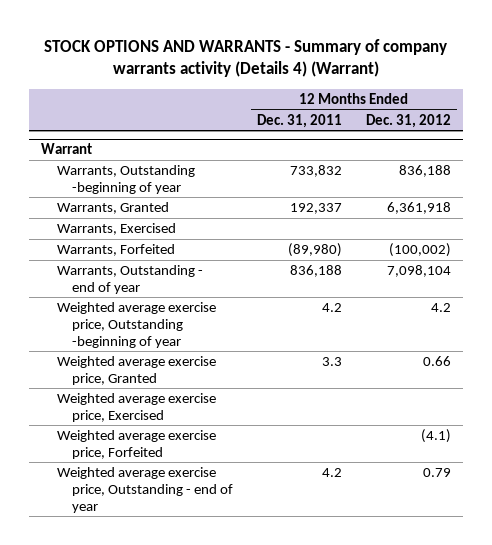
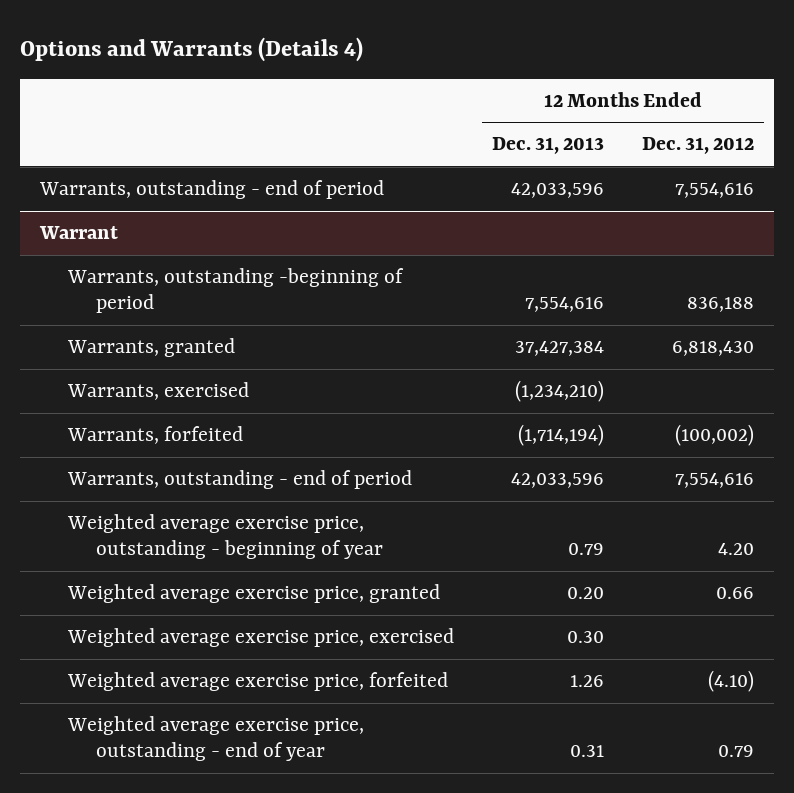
[43,38,447,78] STOCK OPTIONS AND WARRANTS - Summary of company warrants activity (Details 4) (Warrant) -> [20,36,364,62] Options and Warrants (Details 4)
[257,113,343,128] Dec. 31, 2011 -> none
none -> [492,137,605,155] Dec. 31, 2013
none -> [38,180,384,200] Warrants, outstanding - end of period
[56,165,195,194] Warrants, Outstanding -beginning of year -> [66,268,404,314] Warrants, outstanding -beginning of period
[56,202,169,215] Warrants, Granted -> [66,338,235,358] Warrants, granted
[386,202,451,215] 6,361,918 -> [672,341,755,357] 6,818,430
[56,223,176,236] Warrants, Exercised -> [66,382,249,401] Warrants, exercised
[56,244,175,257] Warrants, Forfeited -> [66,426,243,445] Warrants, forfeited
[56,265,203,294] Warrants, Outstanding - end of year -> [66,470,412,490] Warrants, outstanding - end of period
[386,265,451,278] 7,098,104 -> [675,473,755,489] 7,554,616
[56,302,216,348] Weighted average exercise price, Outstanding -beginning of year -> [66,514,383,560] Weighted average exercise price, outstanding - beginning of year
[430,303,451,313] 4.2 -> [718,543,755,556] 4.20
[56,356,216,385] Weighted average exercise price, Granted -> [66,584,440,604] Weighted average exercise price, granted
[56,393,216,422] Weighted average exercise price, Exercised -> [66,628,454,648] Weighted average exercise price, exercised
[56,430,216,459] Weighted average exercise price, Forfeited -> [66,672,448,692] Weighted average exercise price, forfeited
[420,429,451,444] (4.1) -> [708,670,755,693] (4.10)
[56,467,234,513] Weighted average exercise price, Outstanding - end of year -> [66,716,364,762] Weighted average exercise price, outstanding - end of year

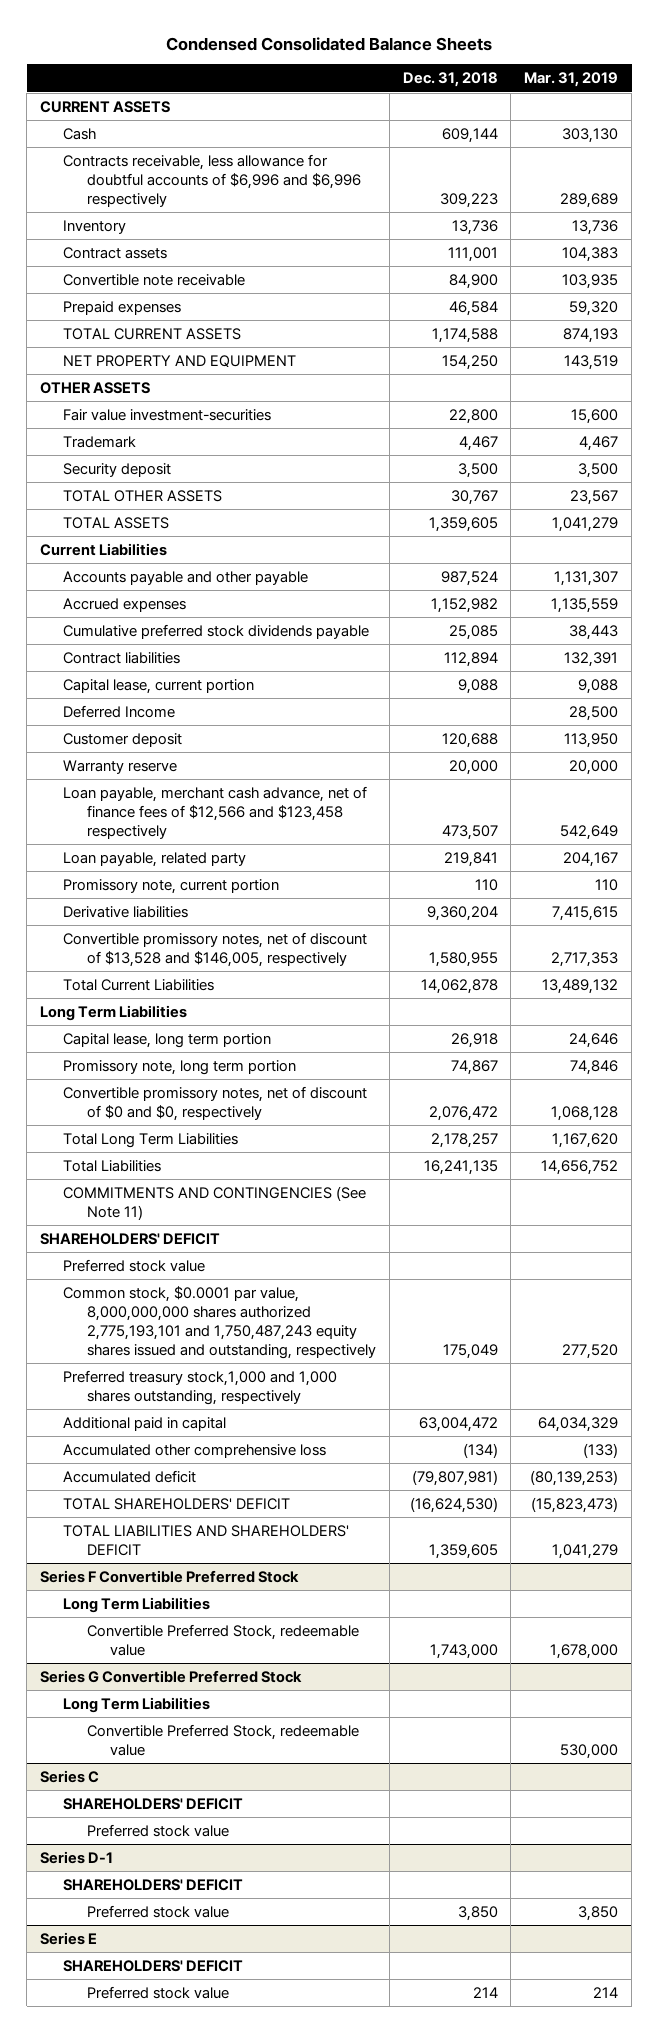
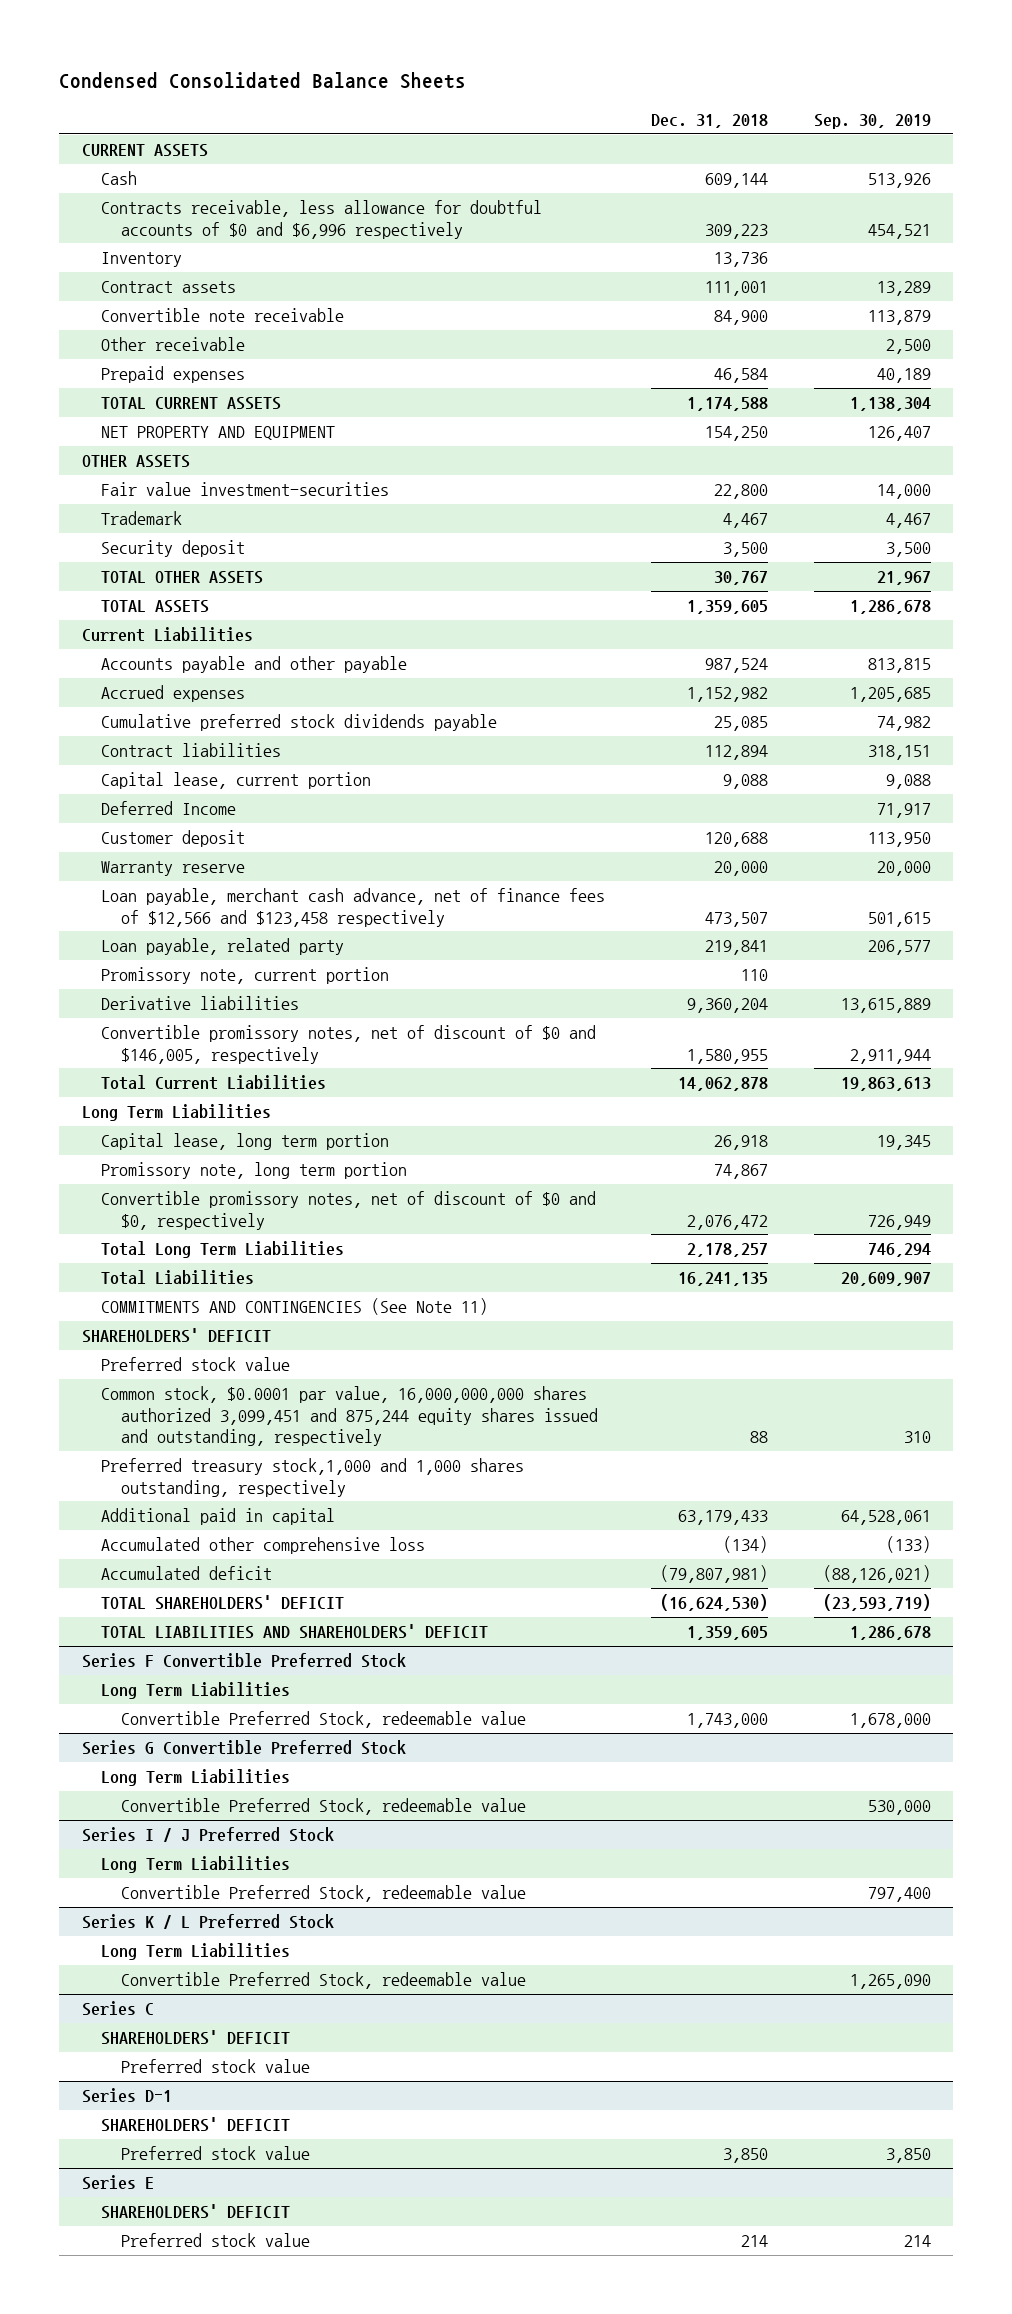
[524,72,619,88] Mar. 31, 2019 -> none
none -> [813,114,931,130] Sep. 30, 2019
[63,153,361,207] Contracts receivable, less allowance for doubtful accounts of $6,996 and $6,996 respectively -> [101,200,543,239] Contracts receivable, less allowance for doubtful accounts of $0 and $6,996 respectively
none -> [101,337,246,352] Other receivable
[63,931,368,967] Convertible promissory notes, net of discount of $13,528 and $146,005, respectively -> [101,1025,597,1064] Convertible promissory notes, net of discount of $0 and $146,005, respectively
[63,1285,376,1359] Common stock, $0.0001 par value, 8,000,000,000 shares authorized 2,775,193,101 and 1,750,487,243 equity shares issued and outstanding, respectively -> [101,1386,598,1446] Common stock, $0.0001 par value, 16,000,000,000 shares authorized 3,099,451 and 875,244 equity shares issued and outstanding, respectively
[442,1343,498,1359] 175,049 -> [749,1430,768,1443] 88
[418,1416,498,1432] 63,004,472 -> [677,1510,768,1526] 63,179,433
none -> [81,1827,334,1843] Series I / J Preferred Stock
none -> [101,1856,291,1874] Long Term Liabilities
none -> [120,1885,526,1903] Convertible Preferred Stock, redeemable value
none -> [81,1914,334,1930] Series K / L Preferred Stock
none -> [101,1943,291,1961] Long Term Liabilities
none -> [120,1972,526,1990] Convertible Preferred Stock, redeemable value

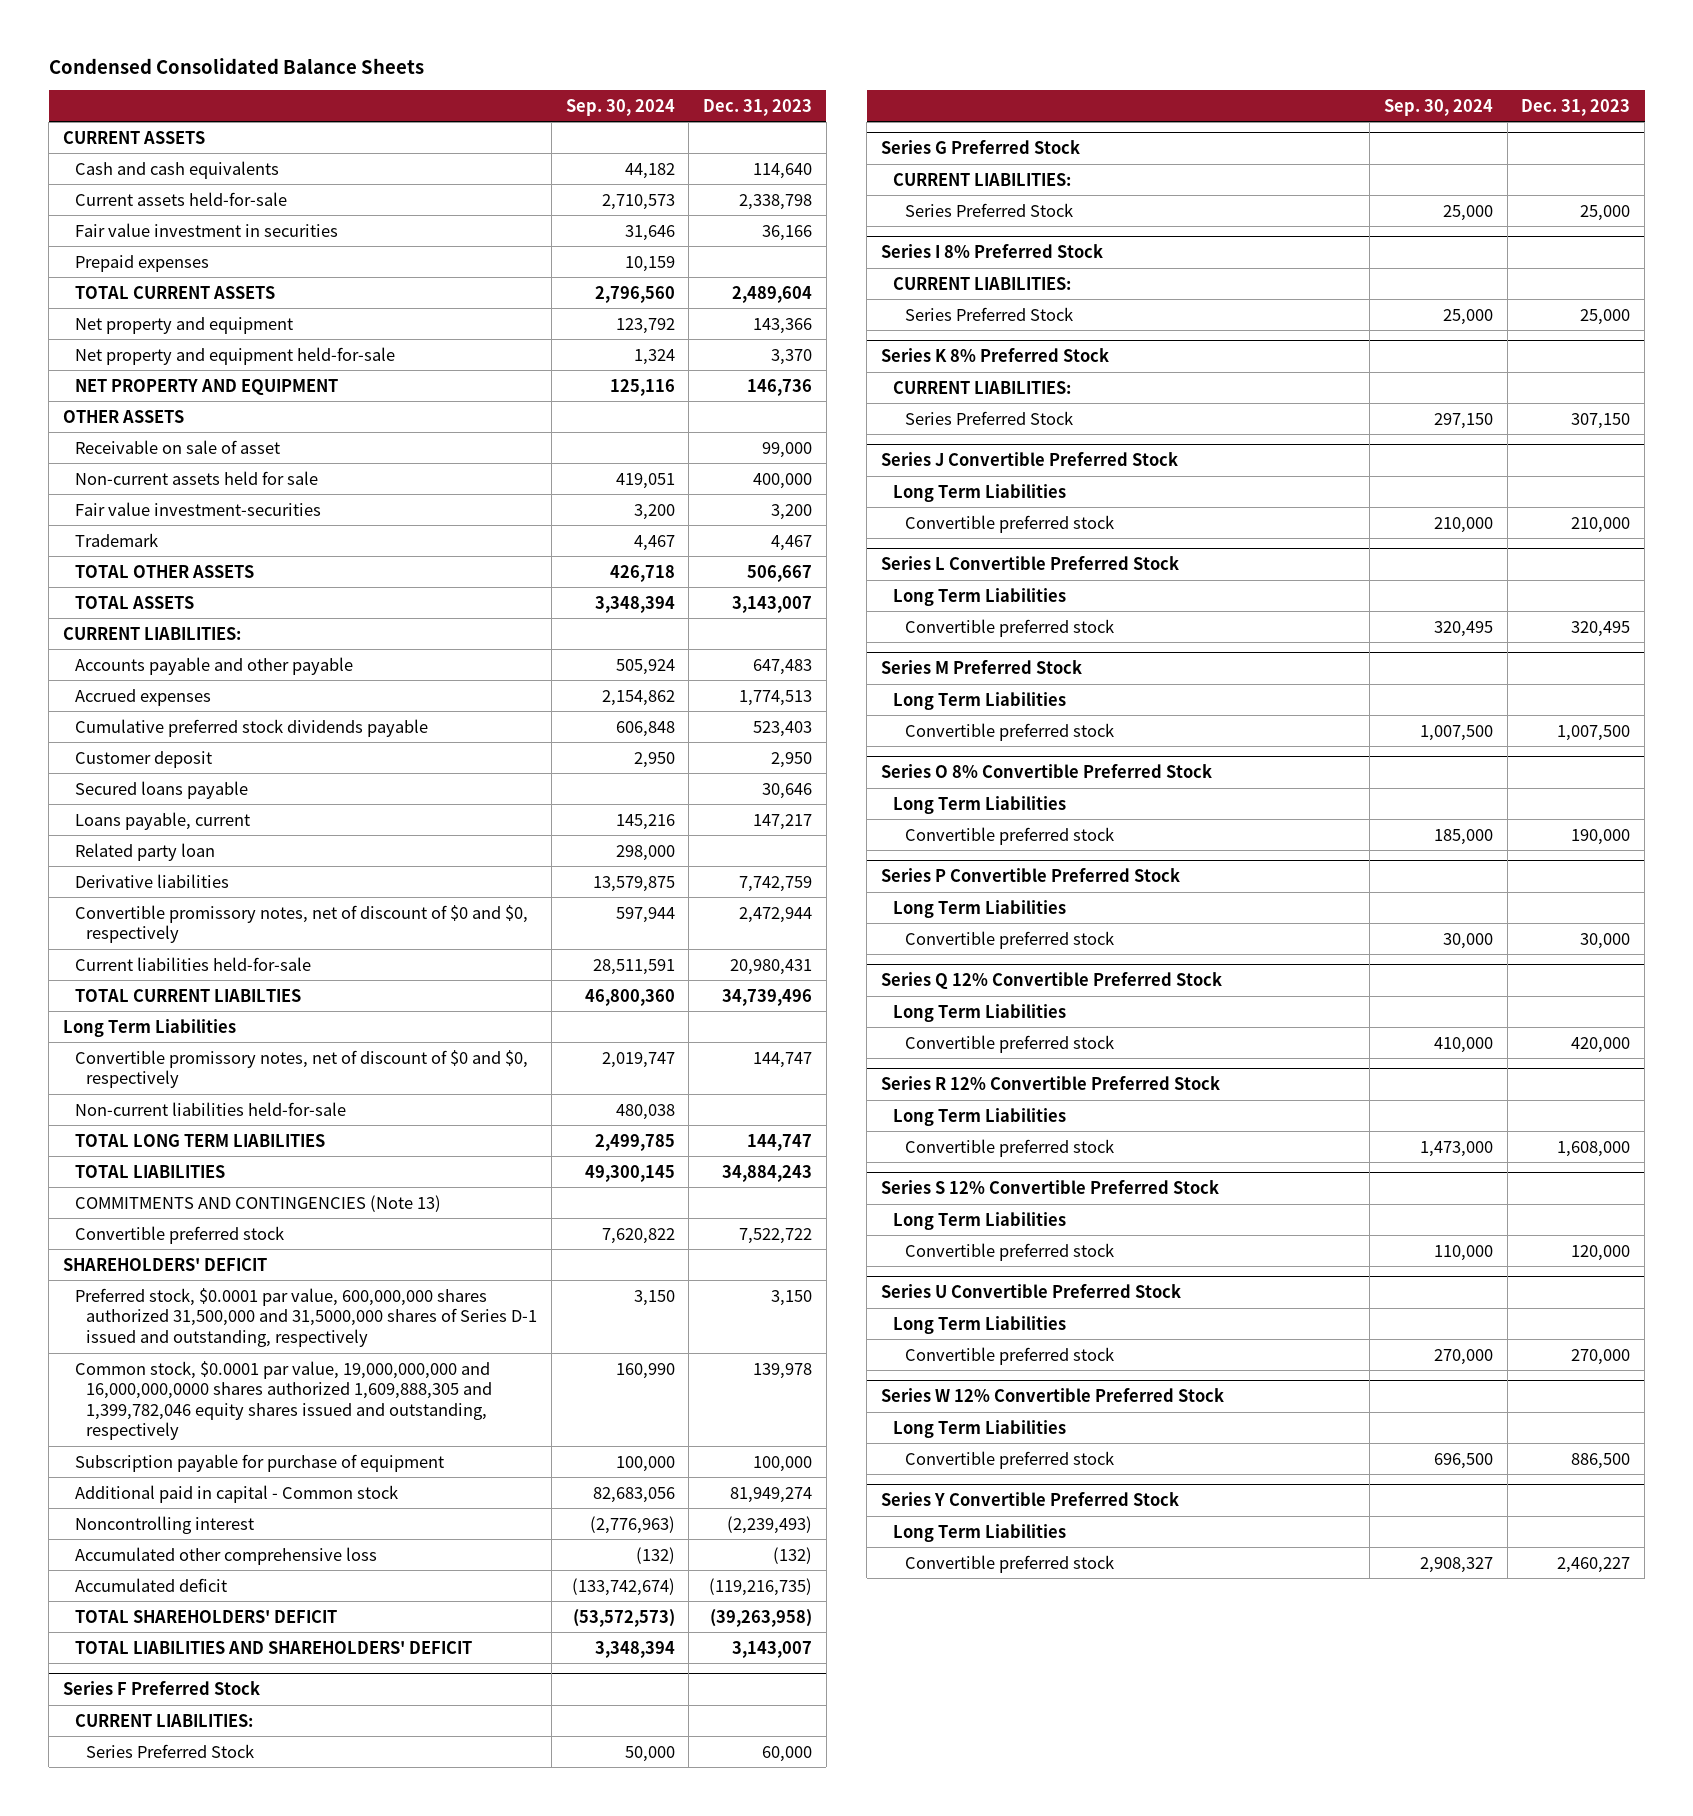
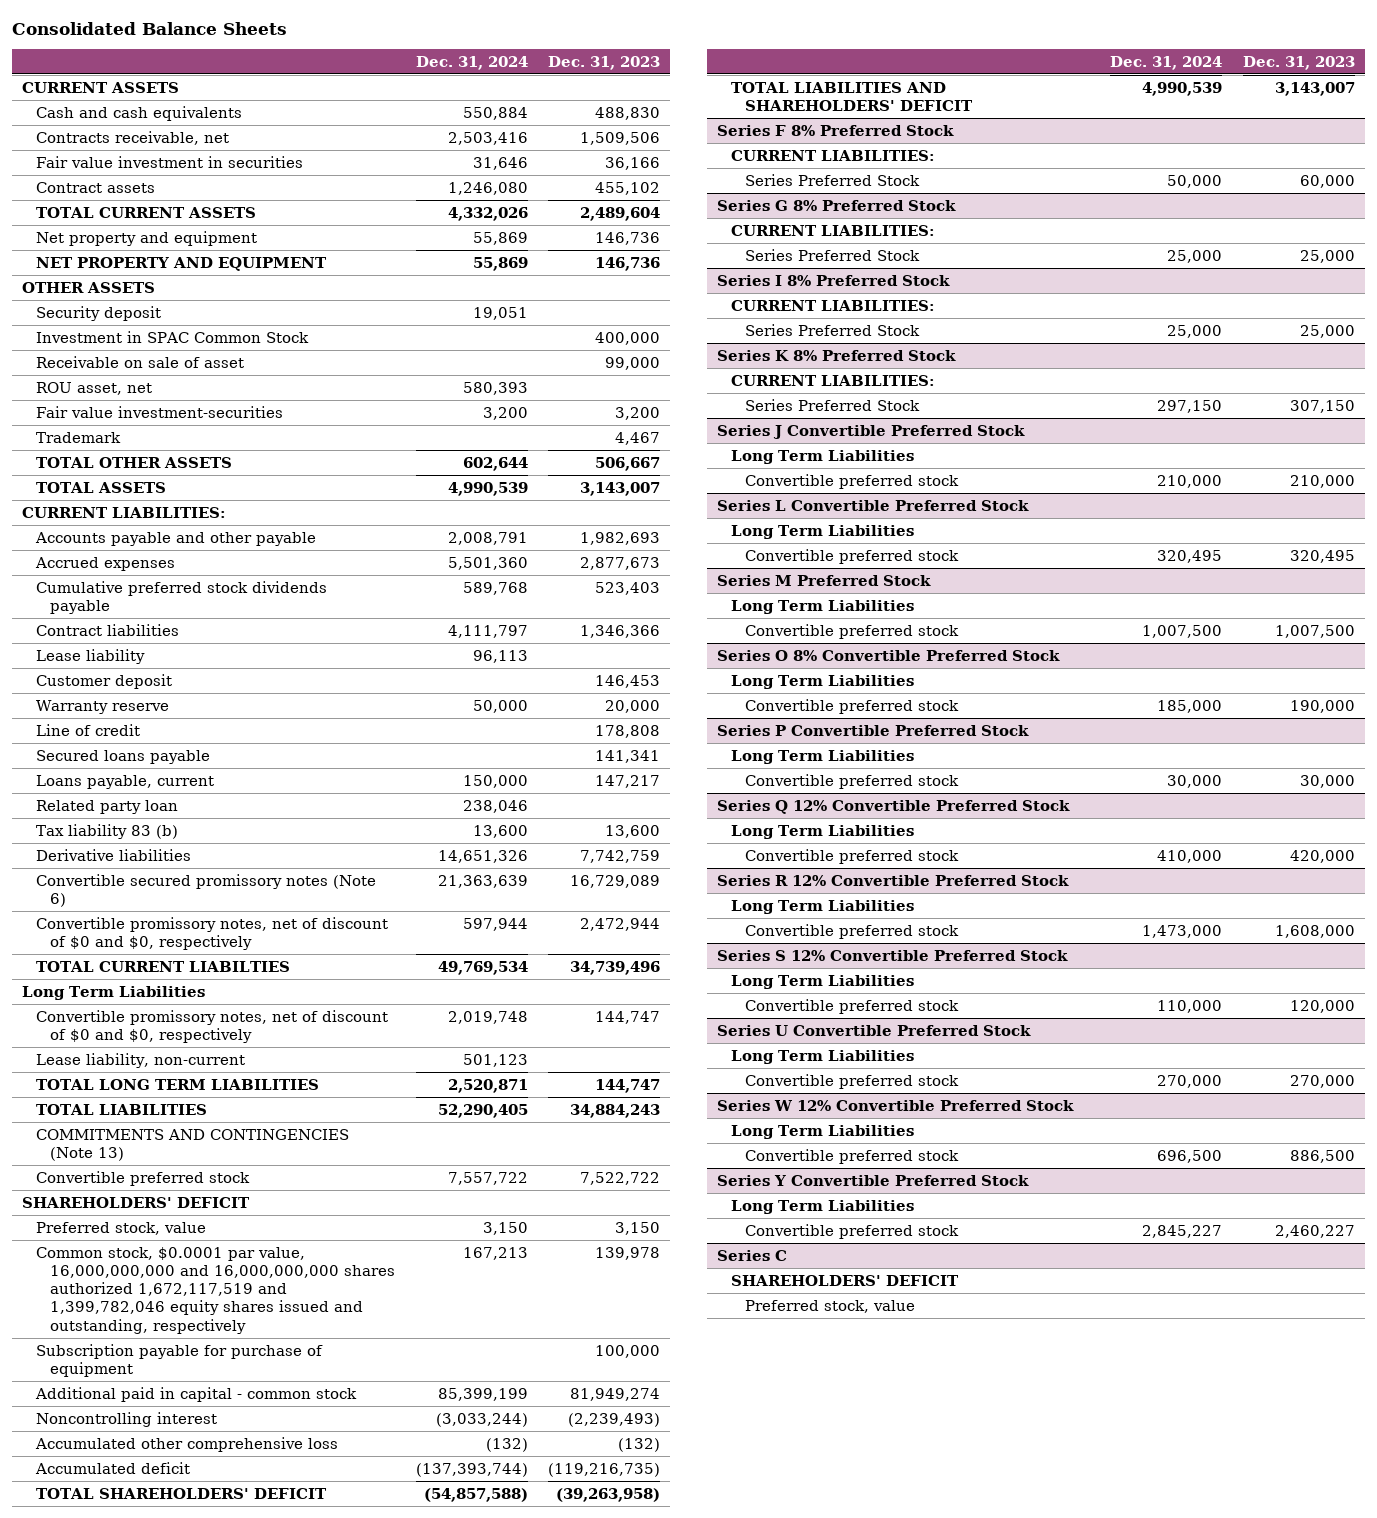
[48,57,424,74] Condensed Consolidated Balance Sheets -> [12,21,288,35] Consolidated Balance Sheets
[565,98,675,116] Sep. 30, 2024 -> none
none -> [415,55,528,70] Dec. 31, 2024
[74,191,287,206] Current assets held-for-sale -> none
[753,162,813,179] 114,640 -> [595,106,661,120] 488,830
none -> [36,130,230,145] Contracts receivable, net
[74,254,209,272] Prepaid expenses -> none
none -> [36,181,156,193] Contract assets
[74,346,395,365] Net property and equipment held-for-sale -> none
[753,317,813,334] 143,366 -> [595,231,661,245] 146,736
none -> [36,305,162,321] Security deposit
none -> [36,330,310,343] Investment in SPAC Common Stock
[74,470,318,485] Non-current assets held for sale -> none
none -> [36,381,153,395] ROU asset, net
[753,658,813,675] 647,483 -> [580,531,661,545] 1,982,693
[739,689,813,706] 1,774,513 -> [580,556,661,570] 2,877,673
none -> [36,623,180,636] Contract liabilities
none -> [36,648,146,664] Lease liability
[771,751,813,768] 2,950 -> [595,674,661,688] 146,453
none -> [36,699,170,714] Warranty reserve
none -> [36,723,141,736] Line of credit
[762,782,813,799] 30,646 -> [595,749,661,763] 141,341
none -> [36,823,179,839] Tax liability 83 (b)
none -> [36,873,377,907] Convertible secured promissory notes (Note 6)
[74,956,311,971] Current liabilities held-for-sale -> none
[74,1101,346,1116] Non-current liabilities held-for-sale -> none
none -> [36,1052,246,1068] Lease liability, non-current
[74,1287,538,1347] Preferred stock, $0.0001 par value, 600,000,000 shares authorized 31,500,000 and 31,5000,000 shares of Series D-1 issued and outstanding, respectively -> [36,1221,207,1235] Preferred stock, value
[74,1360,493,1441] Common stock, $0.0001 par value, 19,000,000,000 and 16,000,000,0000 shares authorized 1,609,888,305 and 1,399,782,046 equity shares issued and outstanding, respectively -> [36,1246,396,1334] Common stock, $0.0001 par value, 16,000,000,000 and 16,000,000,000 shares authorized 1,672,117,519 and 1,399,782,046 equity shares issued and outstanding, respectively
[74,1484,398,1503] Additional paid in capital - Common stock -> [35,1386,358,1402] Additional paid in capital - common stock
[62,1680,260,1695] Series F Preferred Stock -> [717,124,955,136] Series F 8% Preferred Stock
[881,139,1081,154] Series G Preferred Stock -> [717,199,957,211] Series G 8% Preferred Stock
none -> [717,1249,788,1261] Series C
none -> [731,1274,960,1286] SHAREHOLDERS' DEFICIT
none -> [744,1299,915,1313] Preferred stock, value

